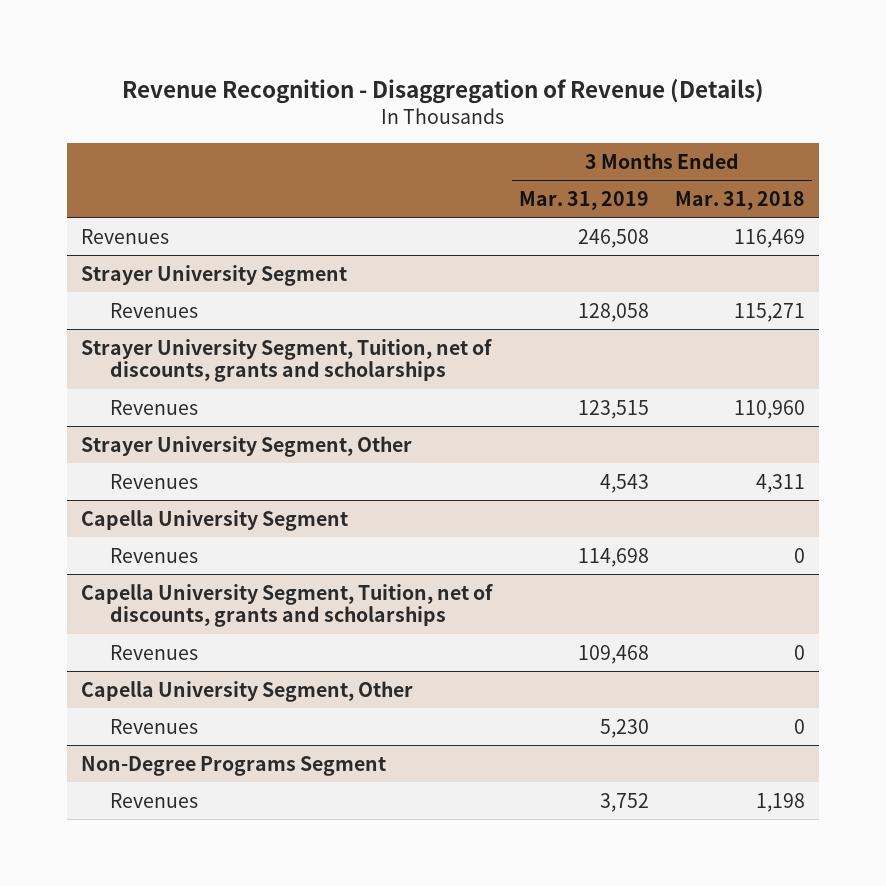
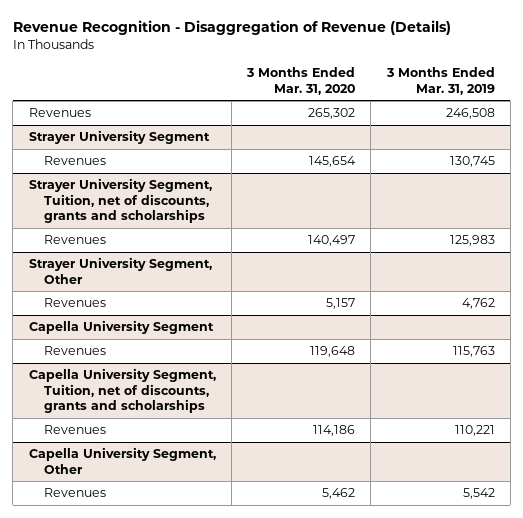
[675,190,806,210] Mar. 31, 2018 -> none
none -> [246,67,356,95] 3 Months Ended Mar. 31, 2020
[577,302,649,322] 128,058 -> [449,156,495,168] 130,745
[577,399,649,419] 123,515 -> [449,235,495,247] 125,983
[599,473,649,493] 4,543 -> [461,298,495,310] 4,762
[577,547,649,567] 114,698 -> [452,346,495,358] 115,763
[577,644,649,664] 109,468 -> [454,425,495,437] 110,221
[80,755,386,776] Non-Degree Programs Segment -> none
[110,792,199,808] Revenues -> none
[599,718,649,738] 5,230 -> [462,488,495,500] 5,542

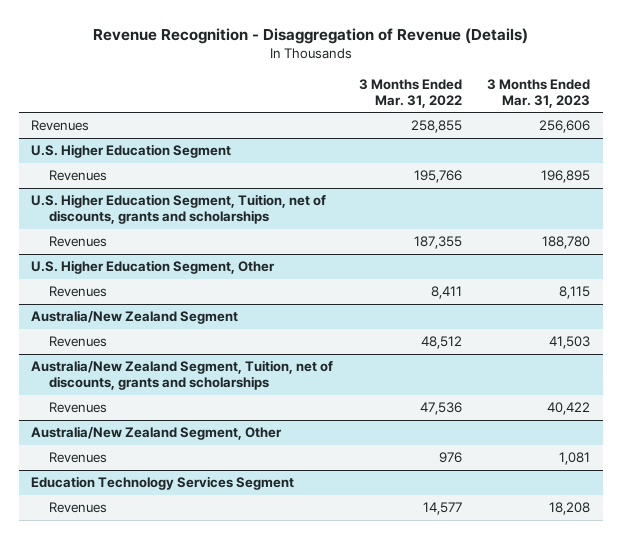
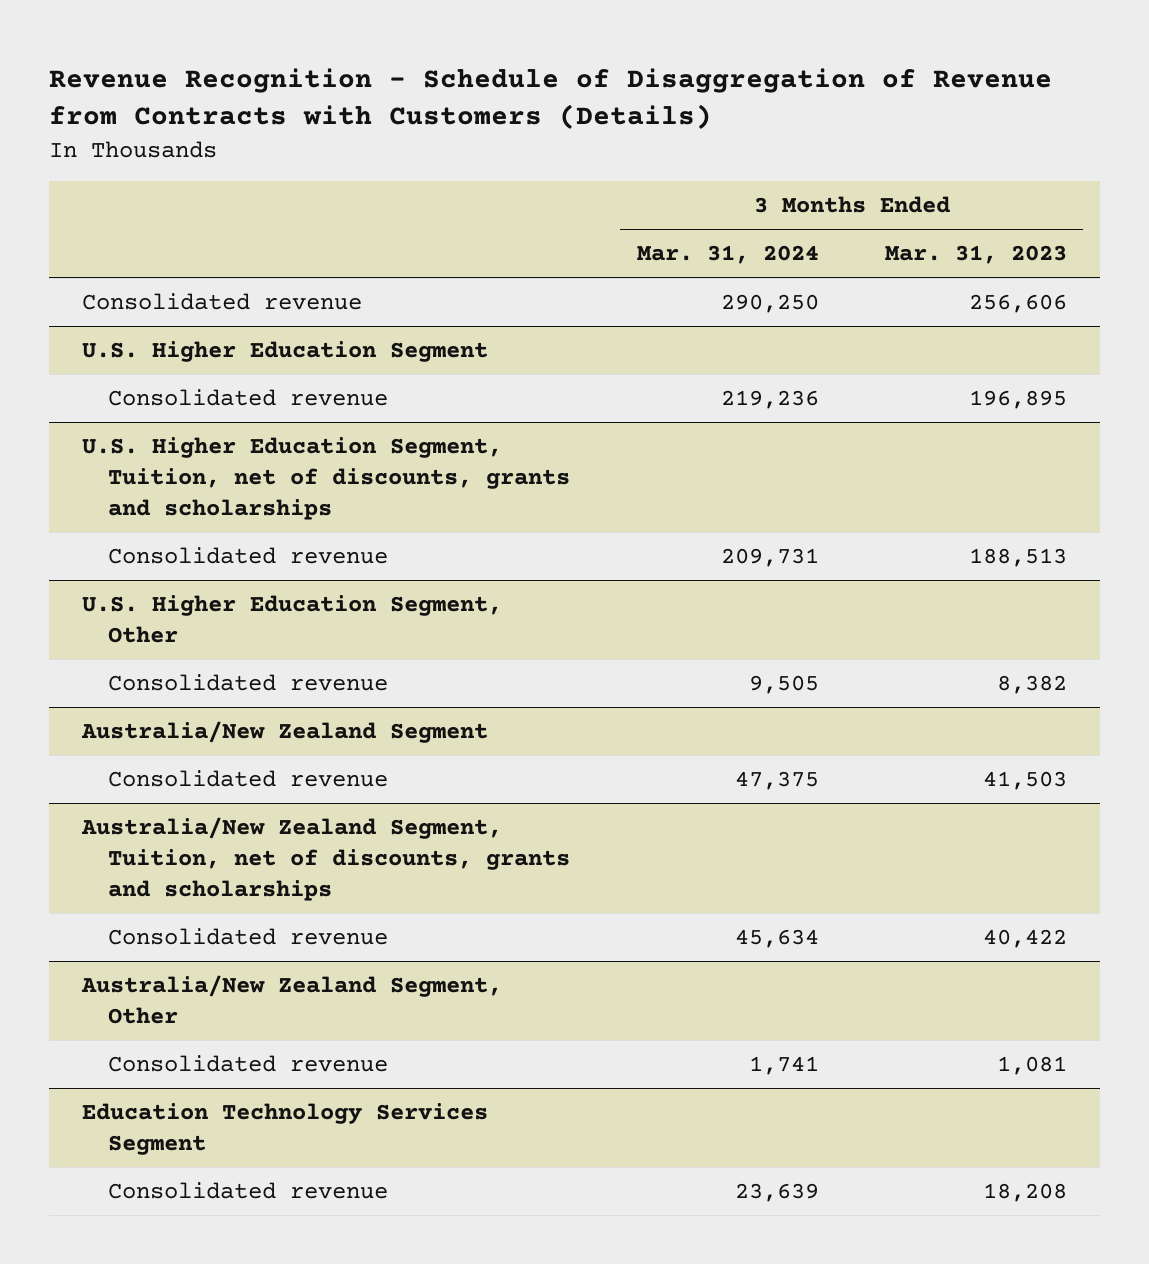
[92,27,528,44] Revenue Recognition - Disaggregation of Revenue (Details) -> [49,67,1053,130] Revenue Recognition - Schedule of Disaggregation of Revenue from Contracts with Customers (Details)
[358,78,462,108] 3 Months Ended Mar. 31, 2022 -> none
none -> [636,245,819,265] Mar. 31, 2024
[31,120,90,132] Revenues -> [82,293,363,311] Consolidated revenue
[48,170,107,182] Revenues -> [108,389,389,407] Consolidated revenue
[48,236,107,248] Revenues -> none
none -> [108,547,389,565] Consolidated revenue
[48,286,107,298] Revenues -> none
none -> [108,674,389,692] Consolidated revenue
[48,336,107,348] Revenues -> [108,770,389,788] Consolidated revenue
[48,402,107,414] Revenues -> [108,928,389,946] Consolidated revenue
[48,452,107,464] Revenues -> [108,1055,389,1073] Consolidated revenue
[48,502,107,514] Revenues -> [108,1182,389,1200] Consolidated revenue

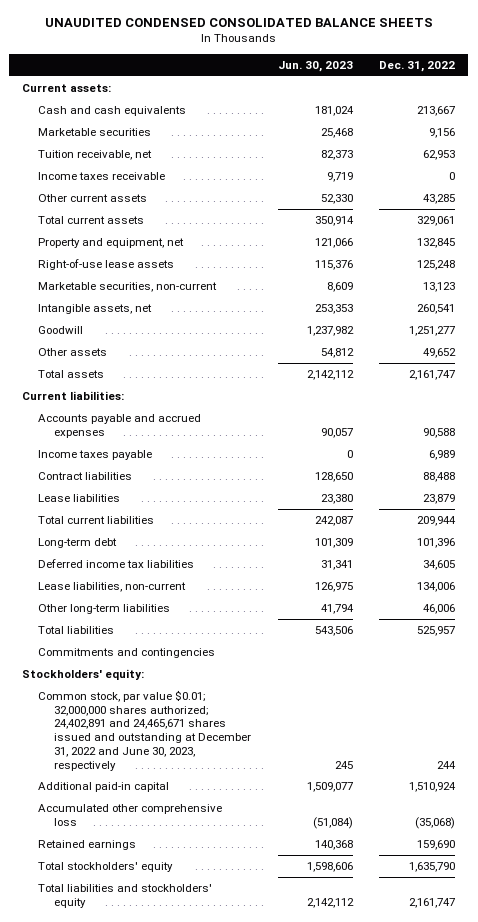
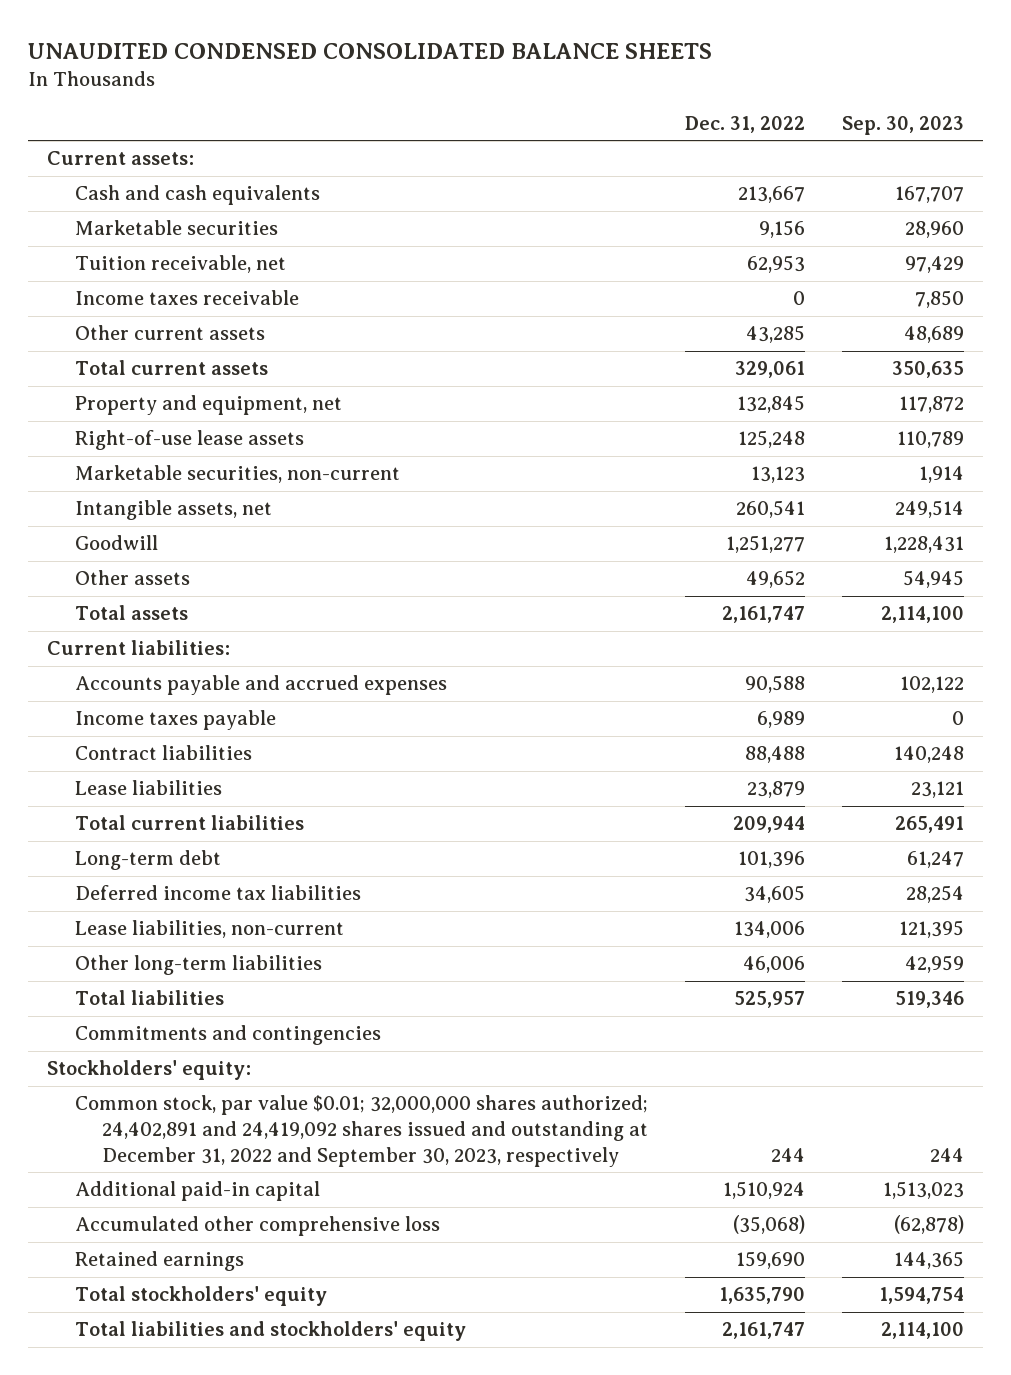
[277,60,353,72] Jun. 30, 2023 -> none
none -> [842,115,965,135] Sep. 30, 2023
[38,689,252,771] Common stock, par value $0.01; 32,000,000 shares authorized; 24,402,891 and 24,465,671 shares issued and outstanding at December 31, 2022 and June 30, 2023, respectively -> [74,1095,649,1167] Common stock, par value $0.01; 32,000,000 shares authorized; 24,402,891 and 24,419,092 shares issued and outstanding at December 31, 2022 and September 30, 2023, respectively

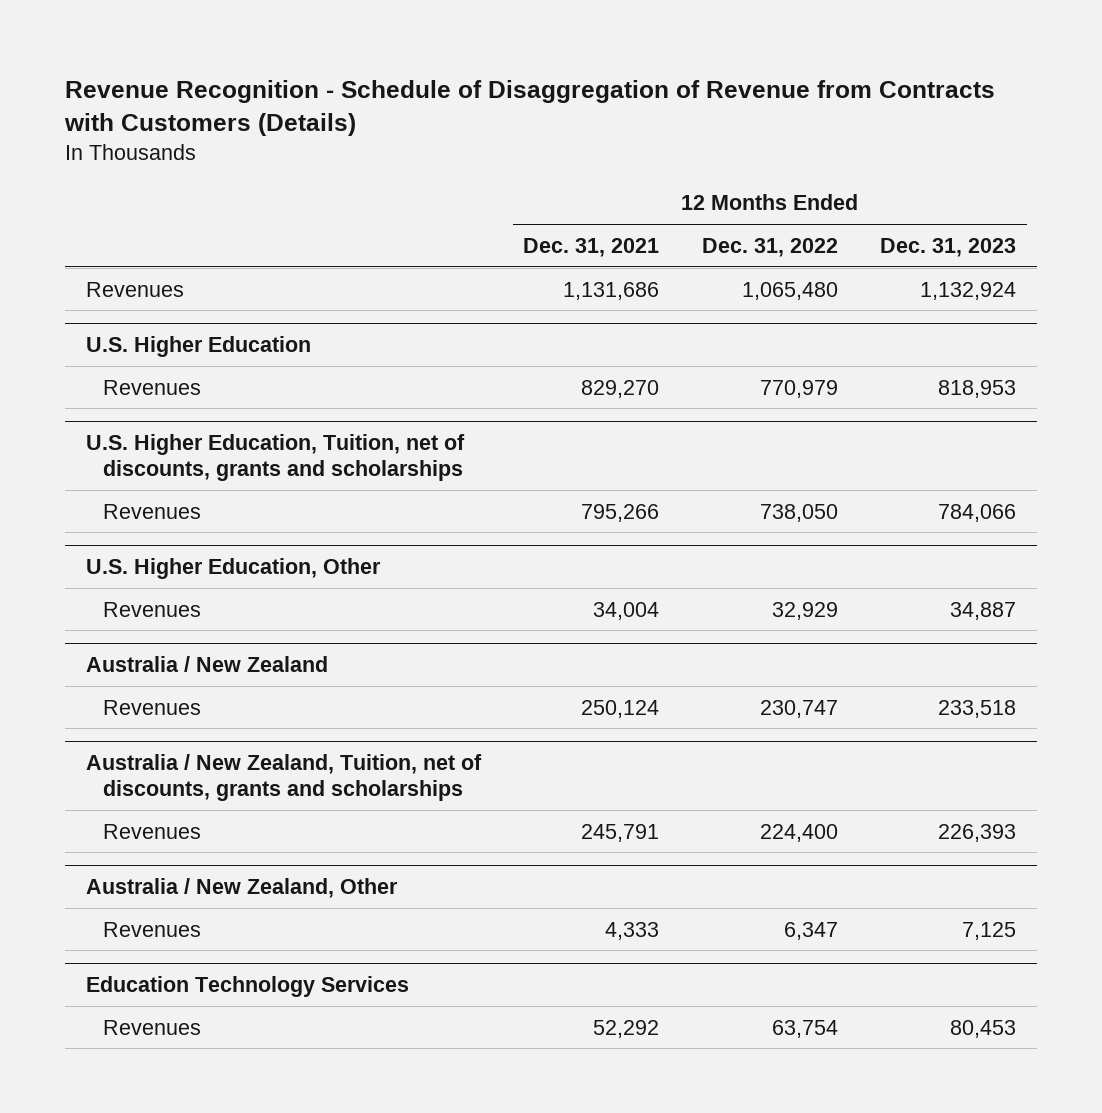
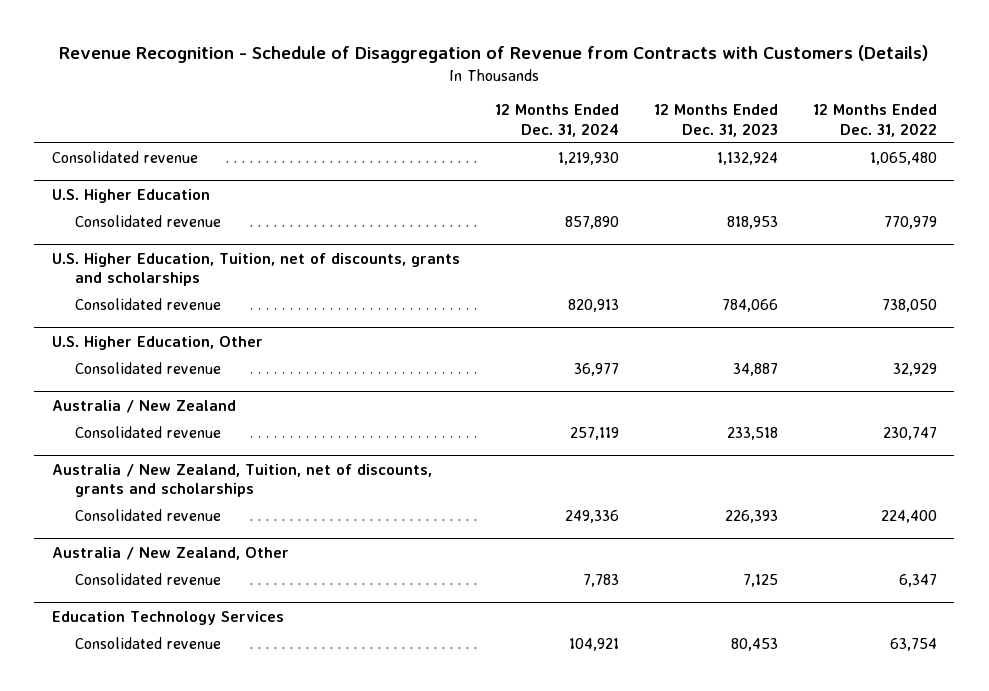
[523,237,660,257] Dec. 31, 2021 -> none
none -> [494,104,619,137] 12 Months Ended Dec. 31, 2024
[85,281,184,297] Revenues -> [51,150,198,163] Consolidated revenue
[102,379,201,395] Revenues -> [74,214,221,227] Consolidated revenue
[102,503,201,519] Revenues -> [74,297,221,310] Consolidated revenue
[102,601,201,617] Revenues -> [74,361,221,374] Consolidated revenue
[102,699,201,715] Revenues -> [74,425,221,438] Consolidated revenue
[102,823,201,839] Revenues -> [74,508,221,521] Consolidated revenue
[102,921,201,937] Revenues -> [74,572,221,585] Consolidated revenue
[102,1019,201,1035] Revenues -> [74,636,221,649] Consolidated revenue

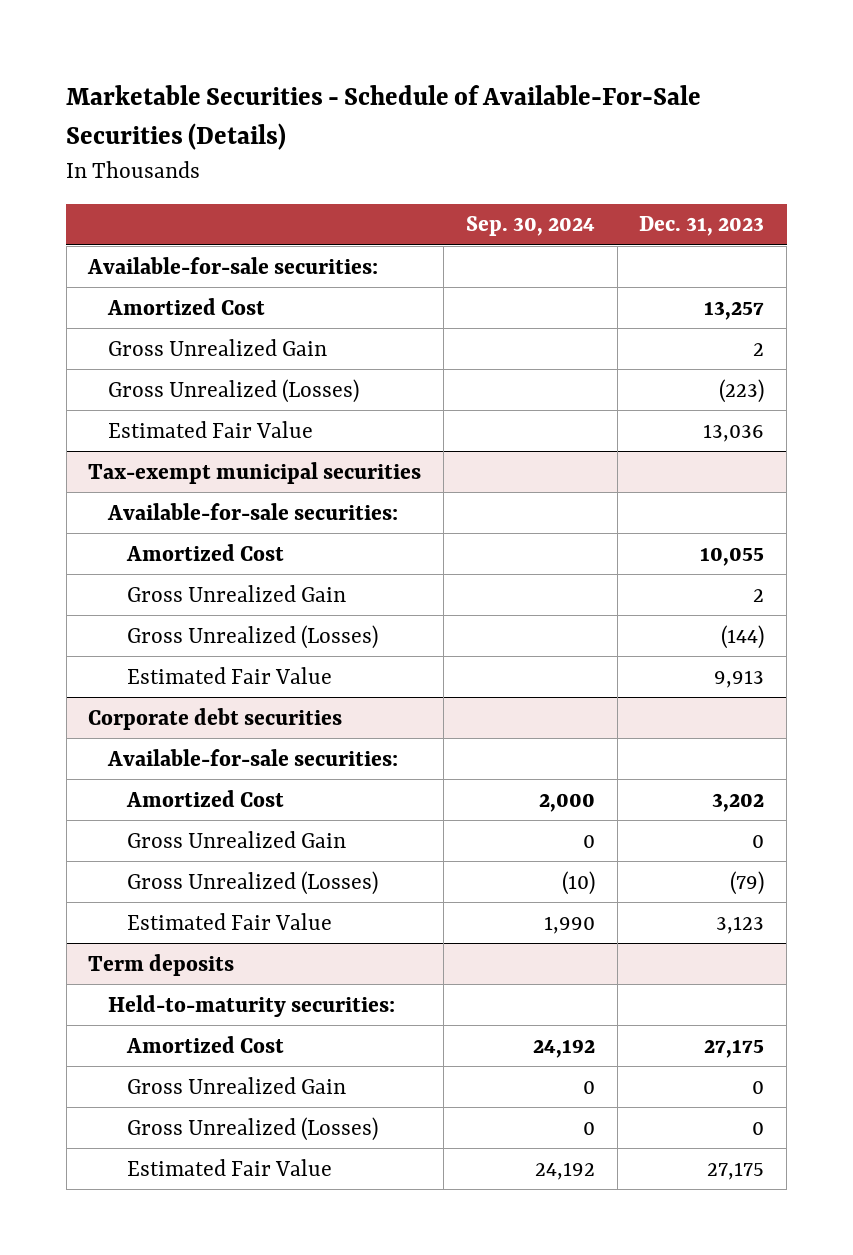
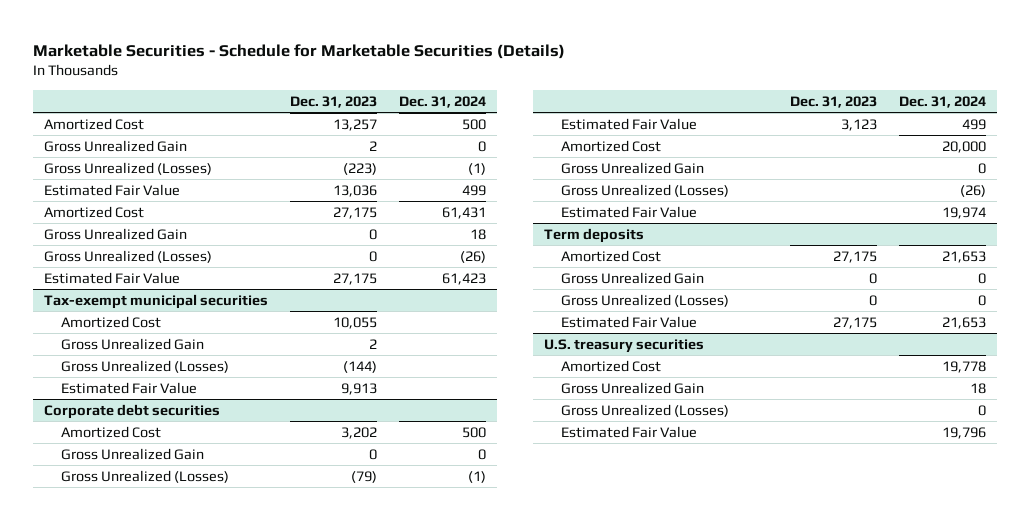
[66,85,702,151] Marketable Securities - Schedule of Available-For-Sale Securities (Details) -> [33,43,566,59] Marketable Securities - Schedule for Marketable Securities (Details)
[465,216,595,237] Sep. 30, 2024 -> none
none -> [398,95,486,108] Dec. 31, 2024
[87,256,379,274] Available-for-sale securities: -> none
none -> [44,205,145,218] Amortized Cost
none -> [44,227,188,240] Gross Unrealized Gain
none -> [44,249,213,263] Gross Unrealized (Losses)
none -> [44,271,181,284] Estimated Fair Value
[106,502,398,520] Available-for-sale securities: -> none
[106,748,398,766] Available-for-sale securities: -> none
none -> [561,139,662,152] Amortized Cost
none -> [561,161,705,174] Gross Unrealized Gain
none -> [561,183,730,197] Gross Unrealized (Losses)
none -> [561,205,698,218] Estimated Fair Value
[107,994,395,1017] Held-to-maturity securities: -> none
none -> [544,338,705,353] U.S. treasury securities
none -> [561,359,662,372] Amortized Cost
none -> [561,381,705,394] Gross Unrealized Gain
none -> [561,403,730,417] Gross Unrealized (Losses)
none -> [561,425,698,438] Estimated Fair Value

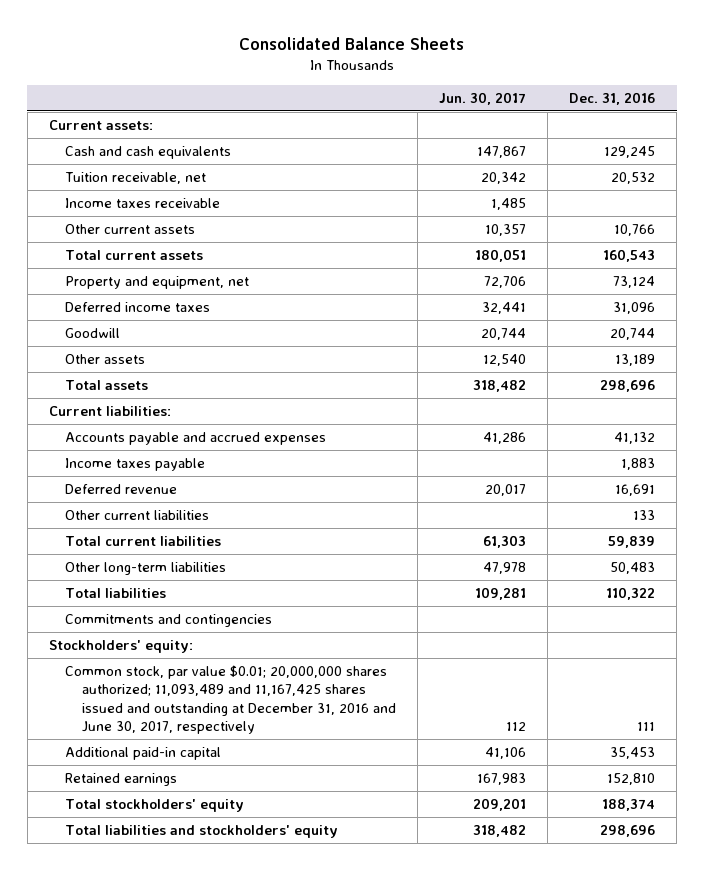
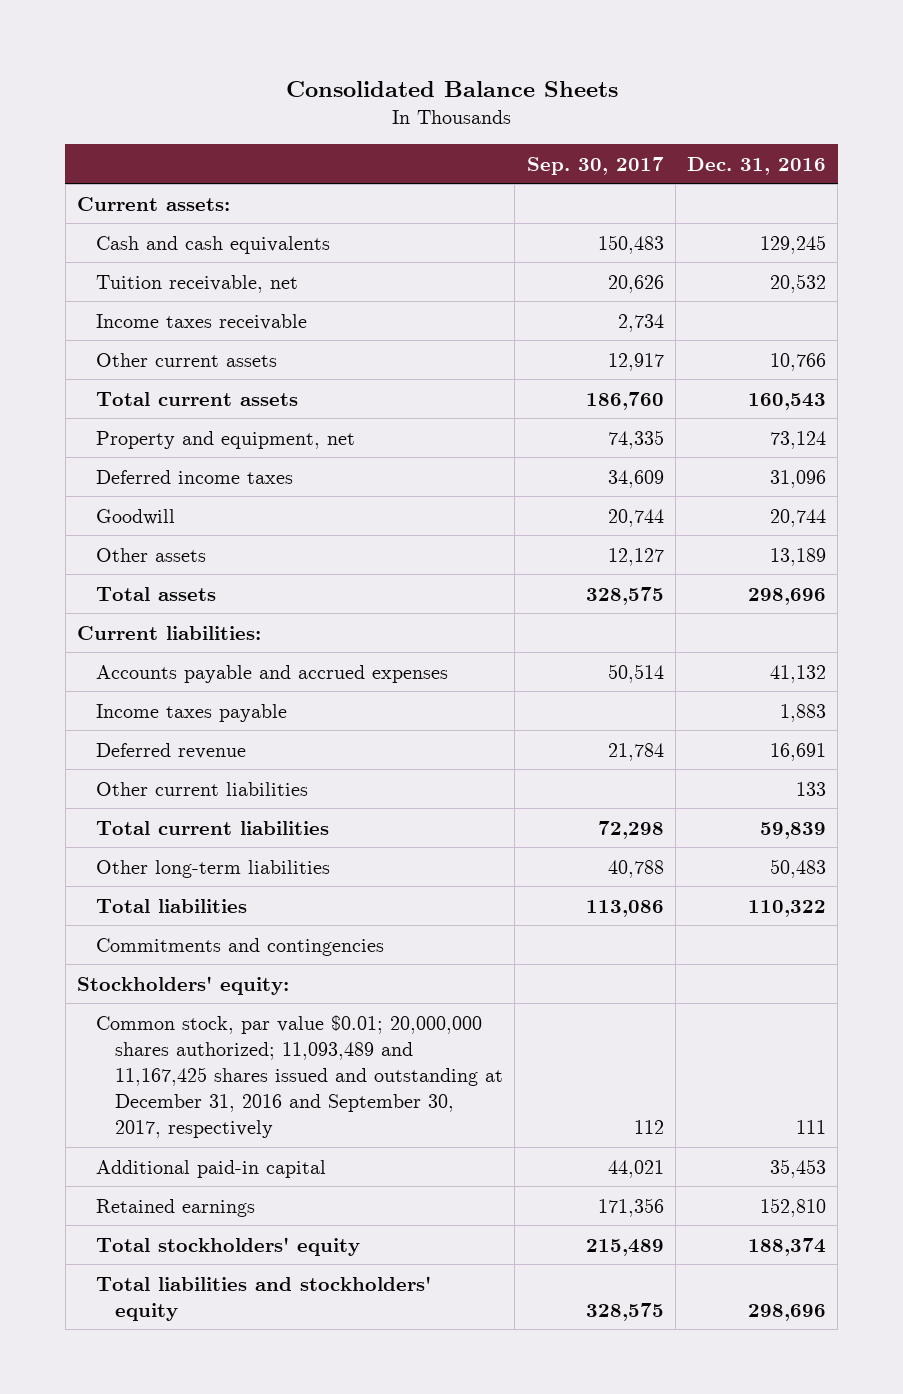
[438,91,526,105] Jun. 30, 2017 -> none
none -> [526,156,664,175] Sep. 30, 2017
[65,664,396,735] Common stock, par value $0.01; 20,000,000 shares authorized; 11,093,489 and 11,167,425 shares issued and outstanding at December 31, 2016 and June 30, 2017, respectively -> [96,1014,503,1139] Common stock, par value $0.01; 20,000,000 shares authorized; 11,093,489 and 11,167,425 shares issued and outstanding at December 31, 2016 and September 30, 2017, respectively

